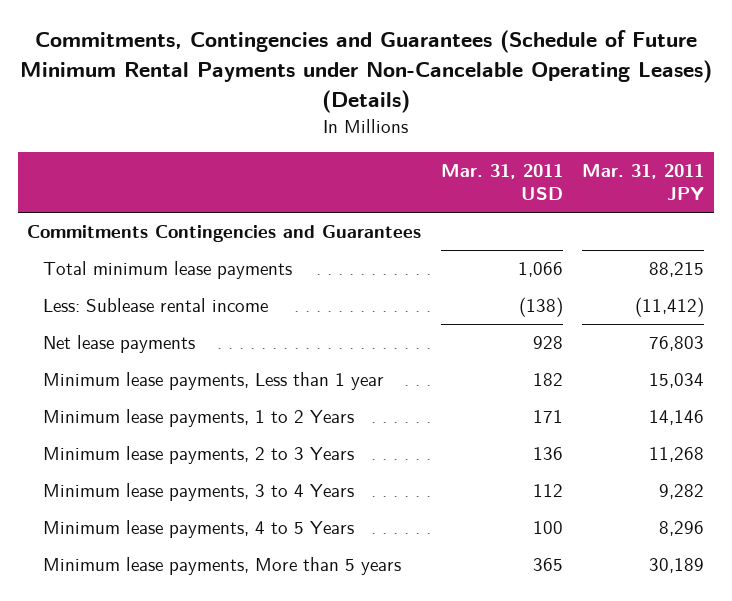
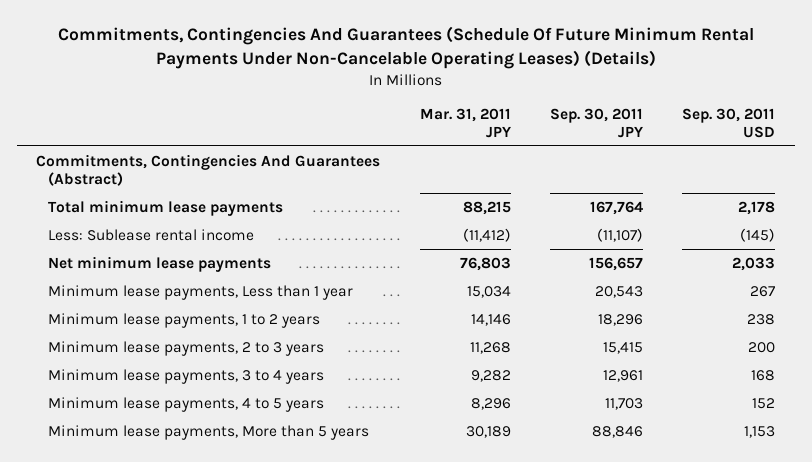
[19,30,712,113] Commitments, Contingencies and Guarantees (Schedule of Future Minimum Rental Payments under Non-Cancelable Operating Leases) (Details) -> [57,26,754,70] Commitments, Contingencies And Guarantees (Schedule Of Future Minimum Rental Payments Under Non-Cancelable Operating Leases) (Details)
[440,163,563,201] Mar. 31, 2011 USD -> none
none -> [549,107,643,138] Sep. 30, 2011 JPY
none -> [682,107,776,138] Sep. 30, 2011 USD
[27,225,422,243] Commitments Contingencies and Guarantees -> [36,153,381,186] Commitments, Contingencies And Guarantees (Abstract)
[42,335,195,354] Net lease payments -> [47,255,271,272] Net minimum lease payments
[42,409,354,428] Minimum lease payments, 1 to 2 Years -> [47,312,320,328] Minimum lease payments, 1 to 2 years
[42,446,354,465] Minimum lease payments, 2 to 3 Years -> [47,340,324,356] Minimum lease payments, 2 to 3 years
[42,483,354,502] Minimum lease payments, 3 to 4 Years -> [47,368,324,384] Minimum lease payments, 3 to 4 years
[42,520,354,539] Minimum lease payments, 4 to 5 Years -> [47,396,324,412] Minimum lease payments, 4 to 5 years

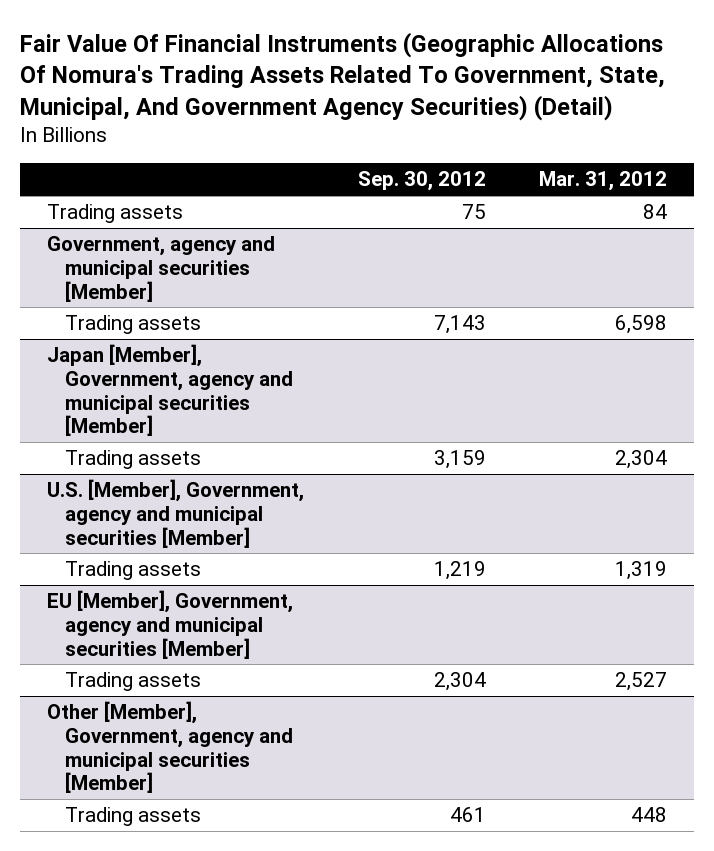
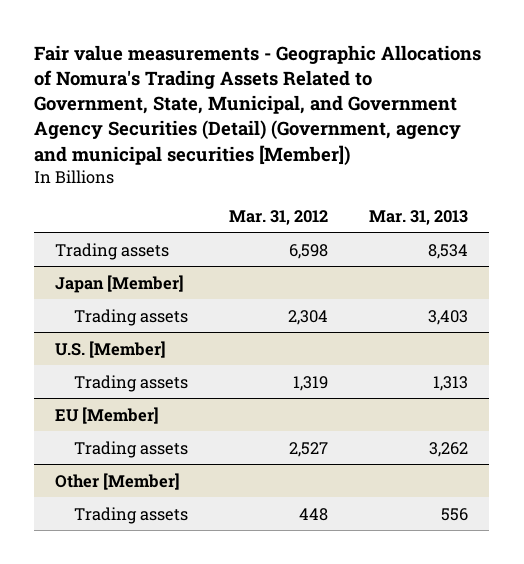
[19,31,665,121] Fair Value Of Financial Instruments (Geographic Allocations Of Nomura's Trading Assets Related To Government, State, Municipal, And Government Agency Securities) (Detail) -> [34,44,482,166] Fair value measurements - Geographic Allocations of Nomura's Trading Assets Related to Government, State, Municipal, and Government Agency Securities (Detail) (Government, agency and municipal securities [Member])
[357,171,486,192] Sep. 30, 2012 -> none
none -> [369,209,469,225] Mar. 31, 2013
[46,204,183,224] Trading assets -> none
[46,236,275,302] Government, agency and municipal securities [Member] -> none
[46,344,293,437] Japan [Member], Government, agency and municipal securities [Member] -> none
none -> [55,274,185,293] Japan [Member]
[46,479,304,548] U.S. [Member], Government, agency and municipal securities [Member] -> none
none -> [55,340,167,358] U.S. [Member]
[46,590,293,659] EU [Member], Government, agency and municipal securities [Member] -> none
none -> [55,406,160,424] EU [Member]
[46,701,293,794] Other [Member], Government, agency and municipal securities [Member] -> none
none -> [55,472,181,490] Other [Member]

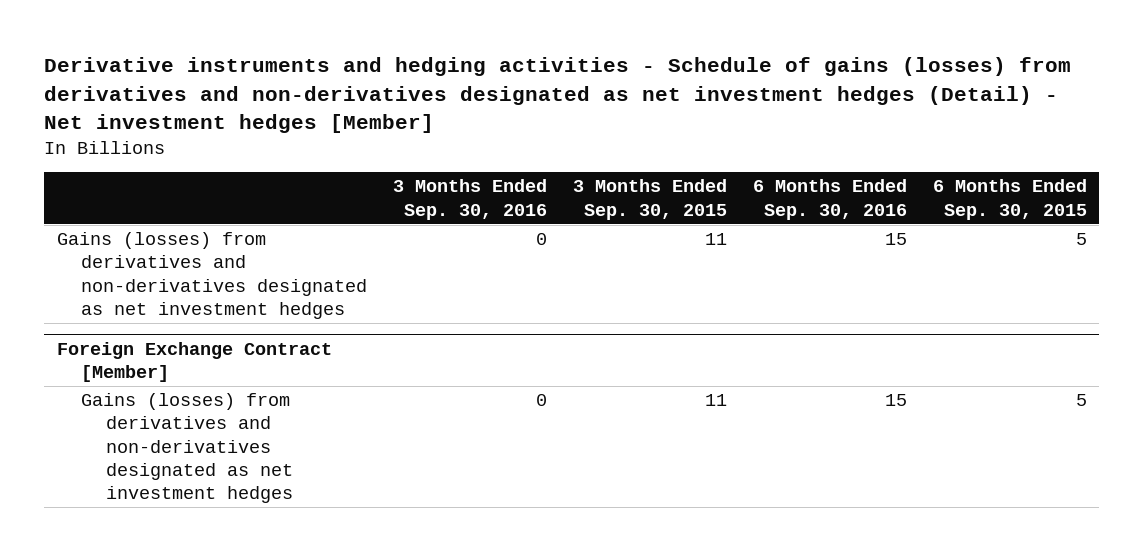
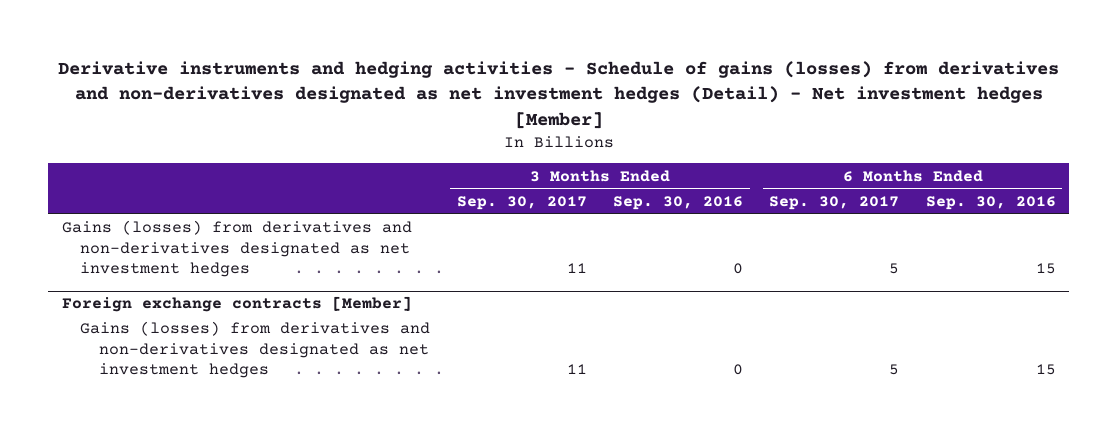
[572,179,727,220] 3 Months Ended Sep. 30, 2015 -> none
[932,179,1087,220] 6 Months Ended Sep. 30, 2015 -> none
none -> [456,195,587,210] Sep. 30, 2017
none -> [769,195,900,210] Sep. 30, 2017
[56,341,332,382] Foreign Exchange Contract [Member] -> [61,296,412,313] Foreign exchange contracts [Member]

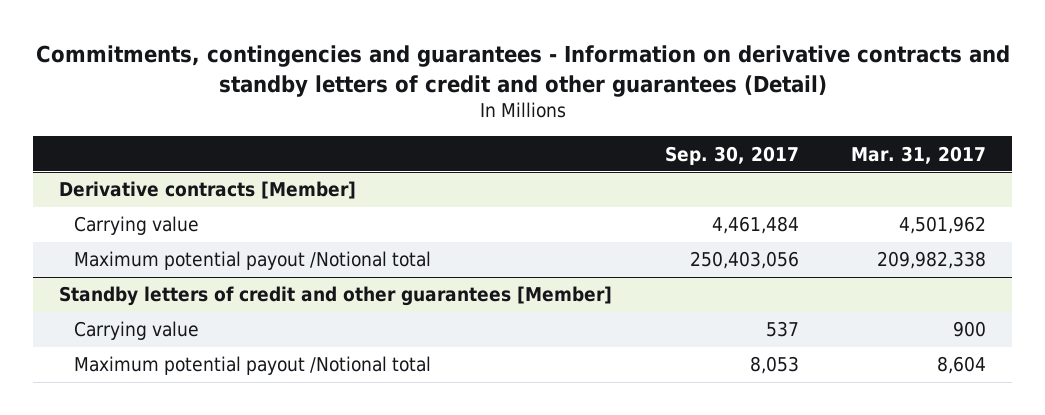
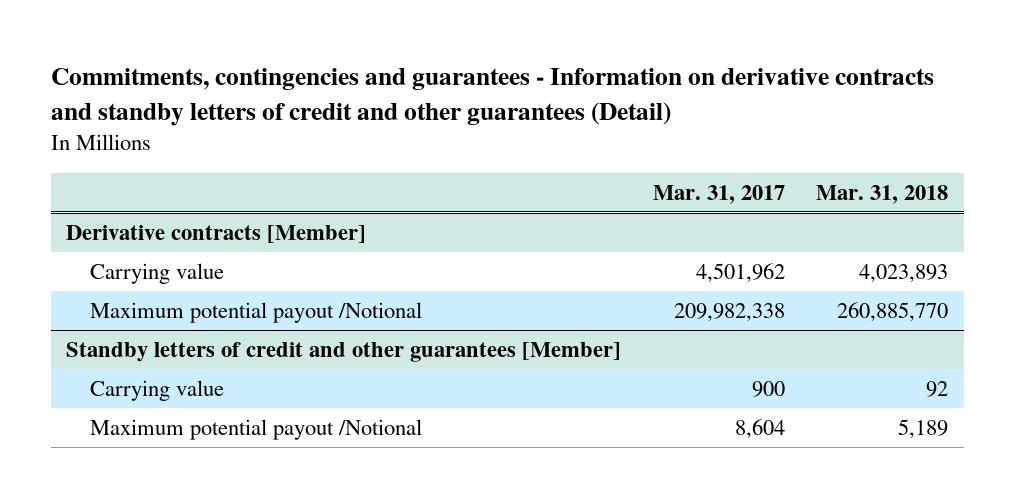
[664,145,799,165] Sep. 30, 2017 -> none
none -> [815,184,948,204] Mar. 31, 2018
[74,251,432,271] Maximum potential payout /Notional total -> [89,302,422,324] Maximum potential payout /Notional
[74,356,432,376] Maximum potential payout /Notional total -> [89,419,422,441] Maximum potential payout /Notional

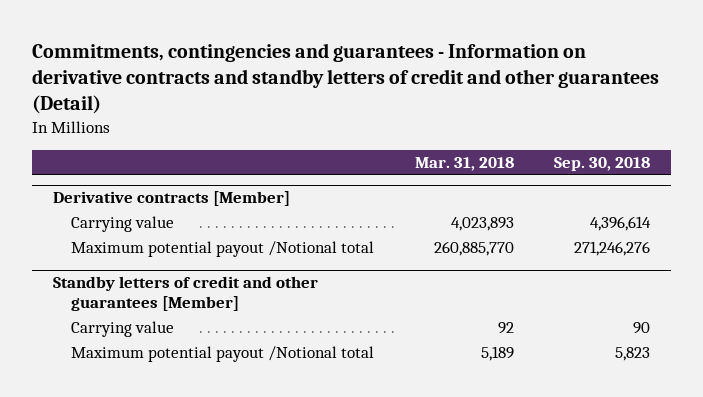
[652,184,785,204] Mar. 31, 2017 -> none
none -> [554,156,651,171] Sep. 30, 2018
[89,302,422,324] Maximum potential payout /Notional -> [71,241,375,258] Maximum potential payout /Notional total
[89,419,422,441] Maximum potential payout /Notional -> [71,346,375,363] Maximum potential payout /Notional total

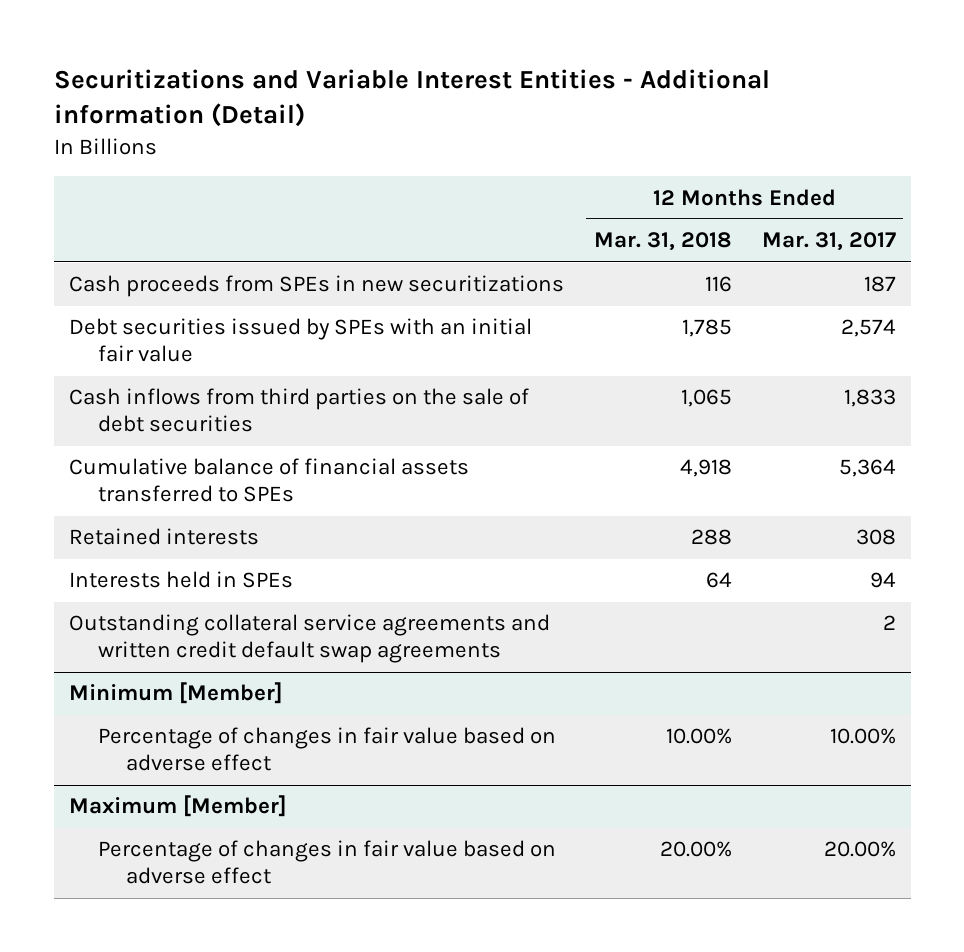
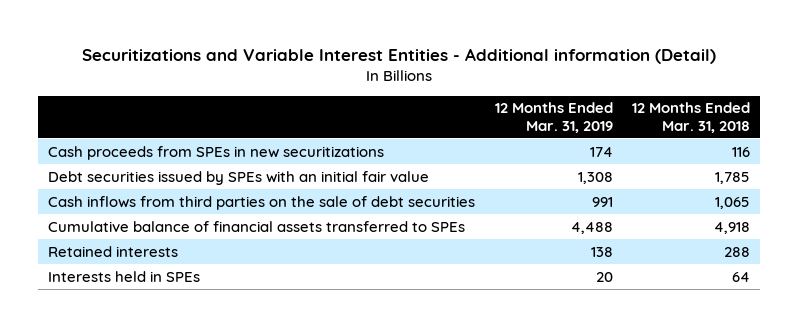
[761,232,896,252] Mar. 31, 2017 -> none
none -> [494,102,613,133] 12 Months Ended Mar. 31, 2019
[68,614,550,664] Outstanding collateral service agreements and written credit default swap agreements -> none
[68,682,283,705] Minimum [Member] -> none
[97,727,556,772] Percentage of changes in fair value based on adverse effect -> none
[68,795,287,818] Maximum [Member] -> none
[97,840,556,885] Percentage of changes in fair value based on adverse effect -> none

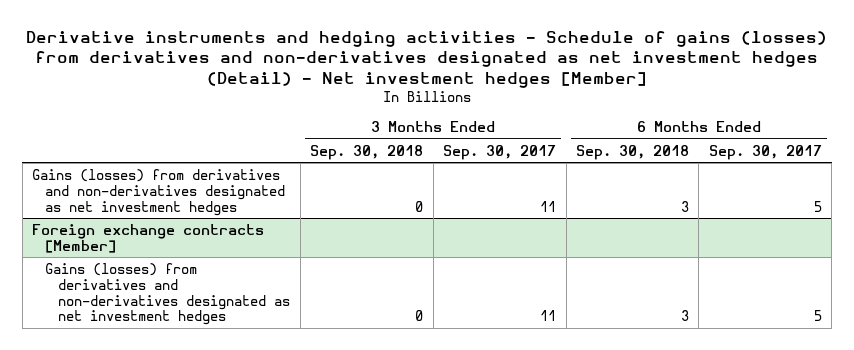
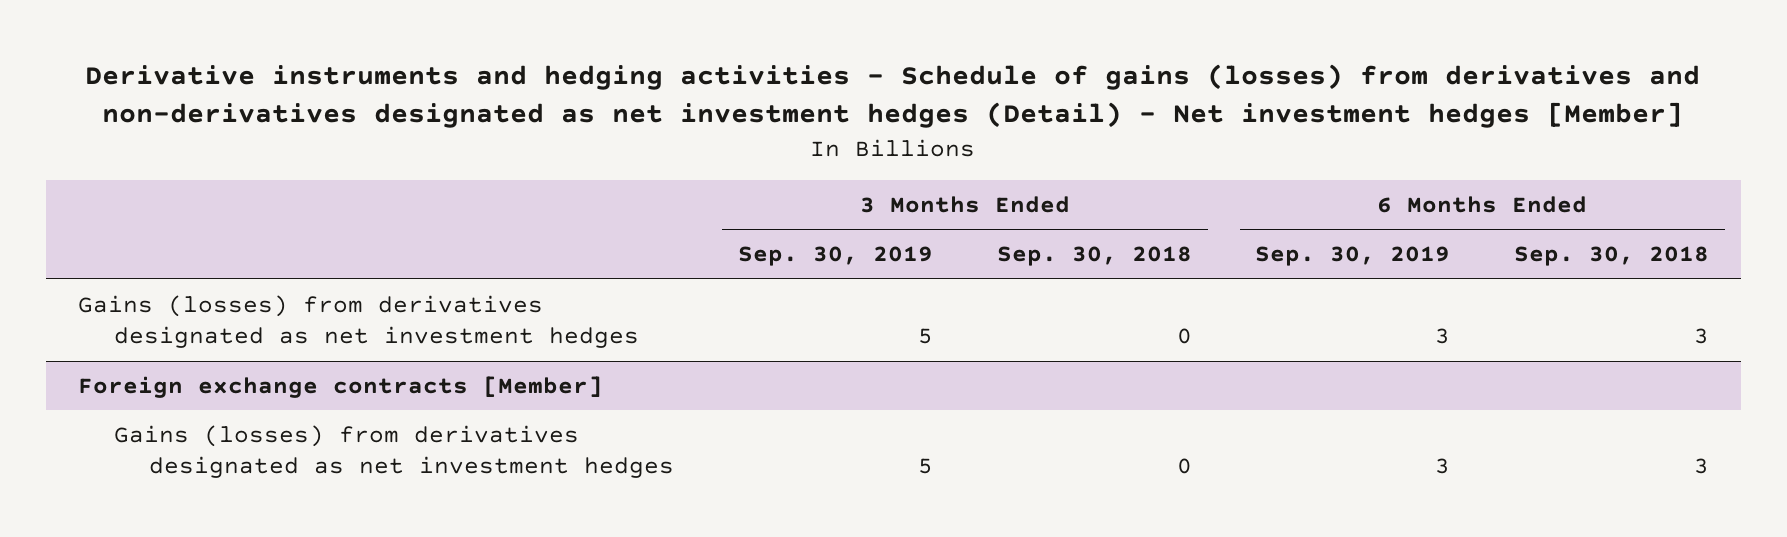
[443,144,557,160] Sep. 30, 2017 -> none
[708,144,822,160] Sep. 30, 2017 -> none
none -> [738,246,934,267] Sep. 30, 2019
none -> [1255,246,1451,267] Sep. 30, 2019
[32,168,286,216] Gains (losses) from derivatives and non-derivatives designated as net investment hedges -> [77,294,639,349] Gains (losses) from derivatives designated as net investment hedges
[45,262,291,326] Gains (losses) from derivatives and non-derivatives designated as net investment hedges -> [113,424,675,479] Gains (losses) from derivatives designated as net investment hedges

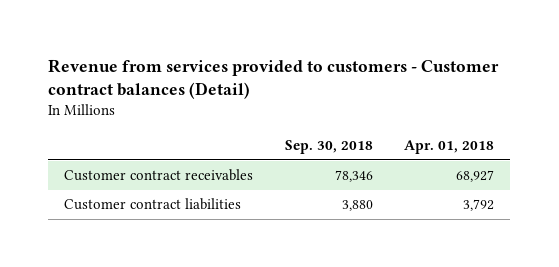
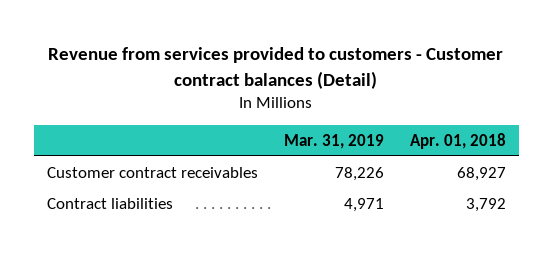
[284,140,373,155] Sep. 30, 2018 -> none
none -> [283,133,384,149] Mar. 31, 2019
[64,198,242,211] Customer contract liabilities -> [46,197,173,209] Contract liabilities

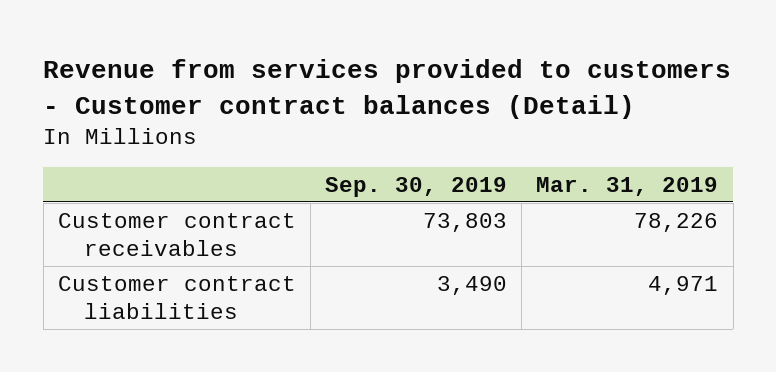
[409,132,506,149] Apr. 01, 2018 -> none
none -> [325,176,508,197] Sep. 30, 2019
[46,197,173,209] Contract liabilities -> [57,275,296,319] Customer contract liabilities

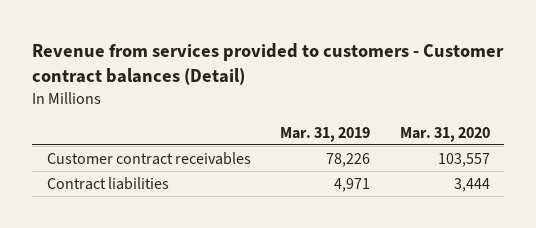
[325,176,508,197] Sep. 30, 2019 -> none
none -> [399,126,490,142] Mar. 31, 2020
[57,275,296,319] Customer contract liabilities -> [46,176,169,190] Contract liabilities

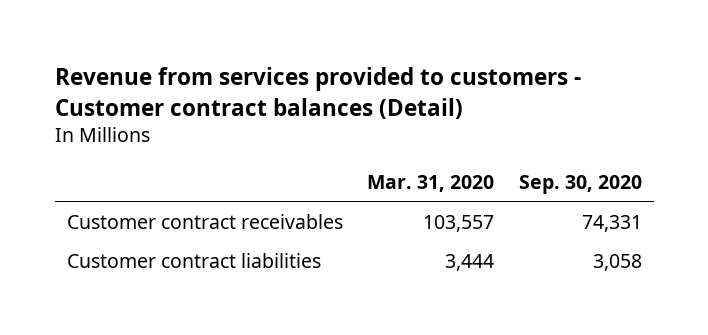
[280,126,371,142] Mar. 31, 2019 -> none
none -> [518,174,642,194] Sep. 30, 2020
[46,176,169,190] Contract liabilities -> [66,252,321,268] Customer contract liabilities

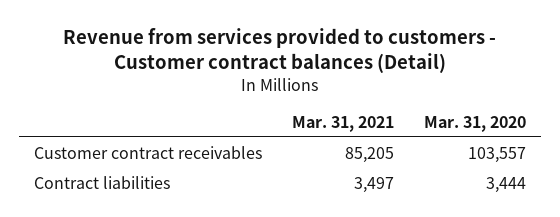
[518,174,642,194] Sep. 30, 2020 -> none
none -> [292,116,395,133] Mar. 31, 2021
[66,252,321,268] Customer contract liabilities -> [34,175,171,189] Contract liabilities

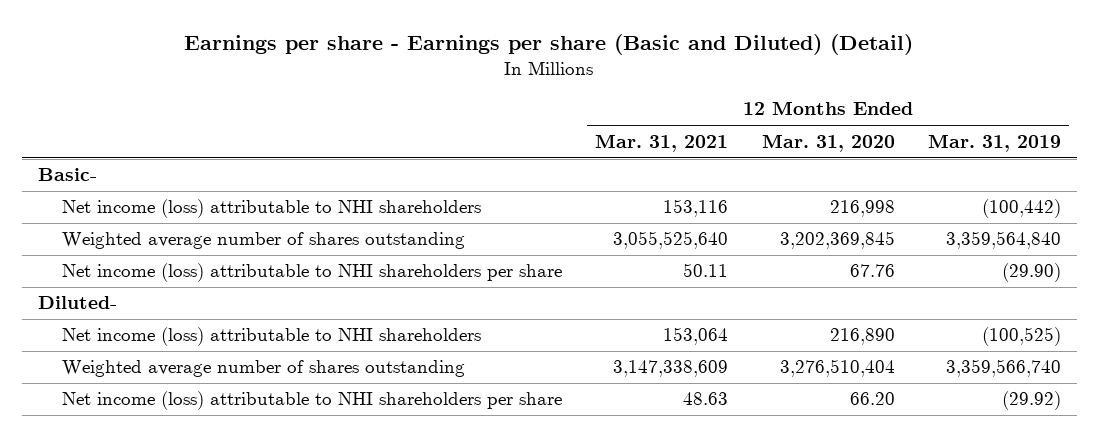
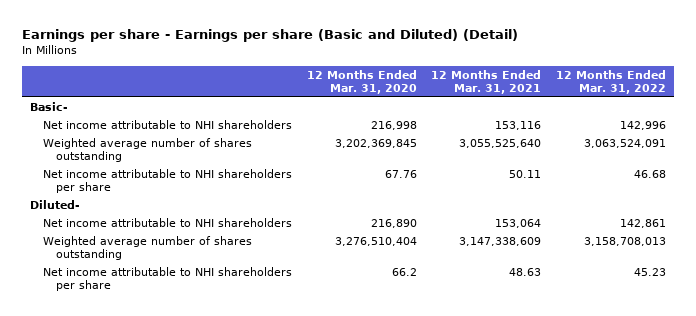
[927,133,1061,152] Mar. 31, 2019 -> none
none -> [556,69,667,94] 12 Months Ended Mar. 31, 2022
[62,199,482,219] Net income (loss) attributable to NHI shareholders -> [42,120,292,130] Net income attributable to NHI shareholders
[62,263,563,283] Net income (loss) attributable to NHI shareholders per share -> [42,169,292,194] Net income attributable to NHI shareholders per share
[62,327,482,347] Net income (loss) attributable to NHI shareholders -> [42,218,292,228] Net income attributable to NHI shareholders
[62,391,563,411] Net income (loss) attributable to NHI shareholders per share -> [42,267,292,292] Net income attributable to NHI shareholders per share
[849,392,895,406] 66.20 -> [391,268,417,277] 66.2

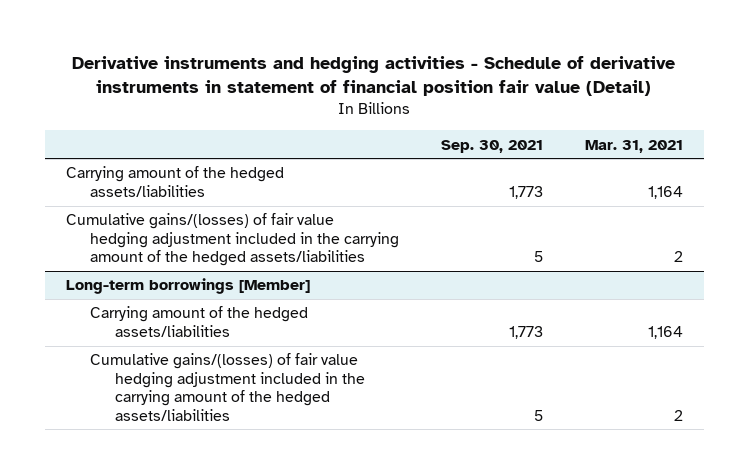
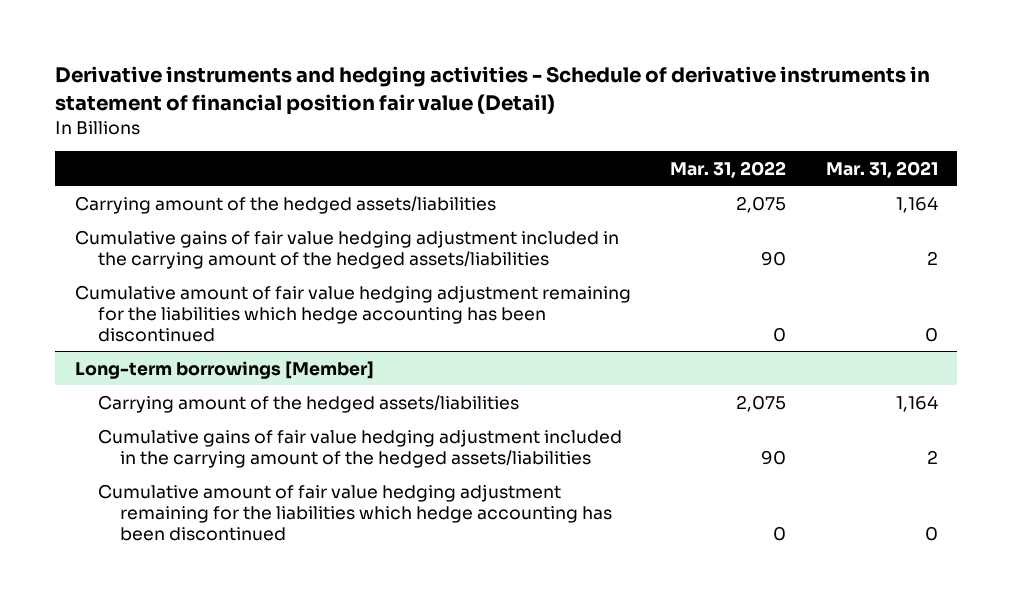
[441,139,544,153] Sep. 30, 2021 -> none
none -> [670,160,787,178] Mar. 31, 2022
[65,213,400,267] Cumulative gains/(losses) of fair value hedging adjustment included in the carrying amount of the hedged assets/liabilities -> [74,229,619,269] Cumulative gains of fair value hedging adjustment included in the carrying amount of the hedged assets/liabilities
none -> [74,284,631,342] Cumulative amount of fair value hedging adjustment remaining for the liabilities which hedge accounting has been discontinued
[90,353,365,421] Cumulative gains/(losses) of fair value hedging adjustment included in the carrying amount of the hedged assets/liabilities -> [97,428,622,468] Cumulative gains of fair value hedging adjustment included in the carrying amount of the hedged assets/liabilities
none -> [97,483,613,541] Cumulative amount of fair value hedging adjustment remaining for the liabilities which hedge accounting has been discontinued

